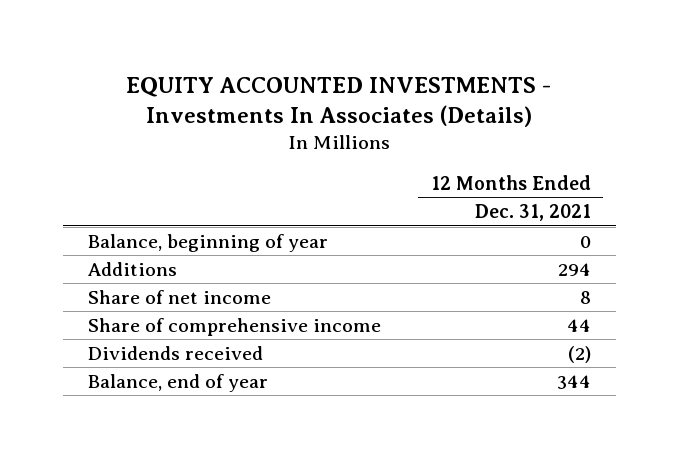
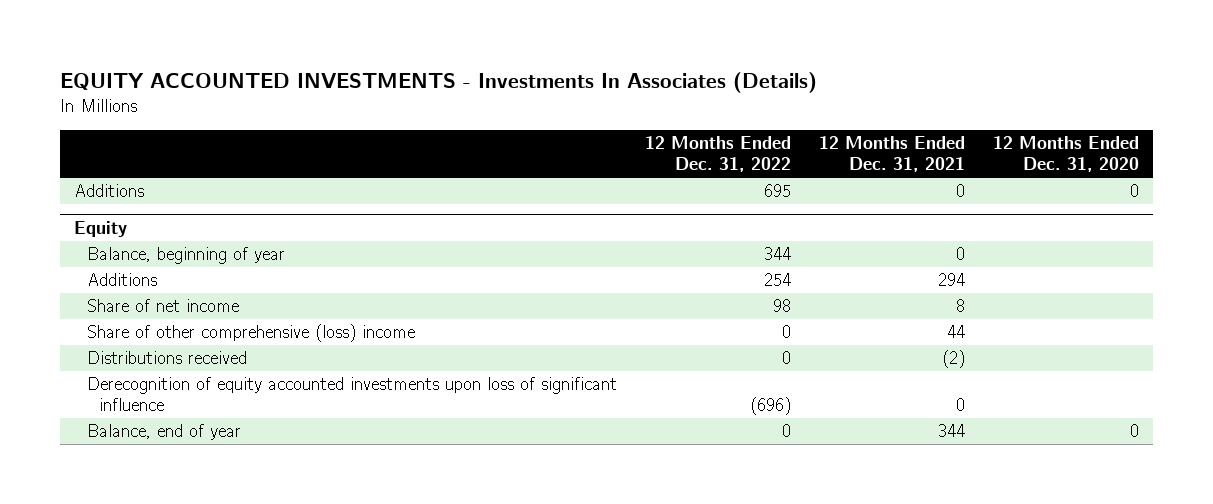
none -> [644,135,791,173] 12 Months Ended Dec. 31, 2022
none -> [992,135,1139,173] 12 Months Ended Dec. 31, 2020
none -> [73,184,144,198] Additions
none -> [73,220,127,237] Equity
[87,317,381,336] Share of comprehensive income -> [86,324,415,343] Share of other comprehensive (loss) income
[87,345,263,360] Dividends received -> [86,351,247,365] Distributions received
none -> [86,377,617,412] Derecognition of equity accounted investments upon loss of significant influence

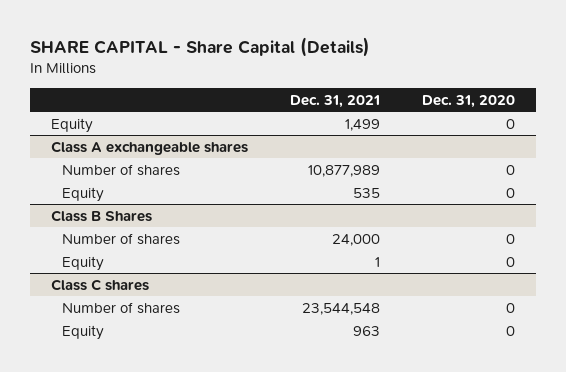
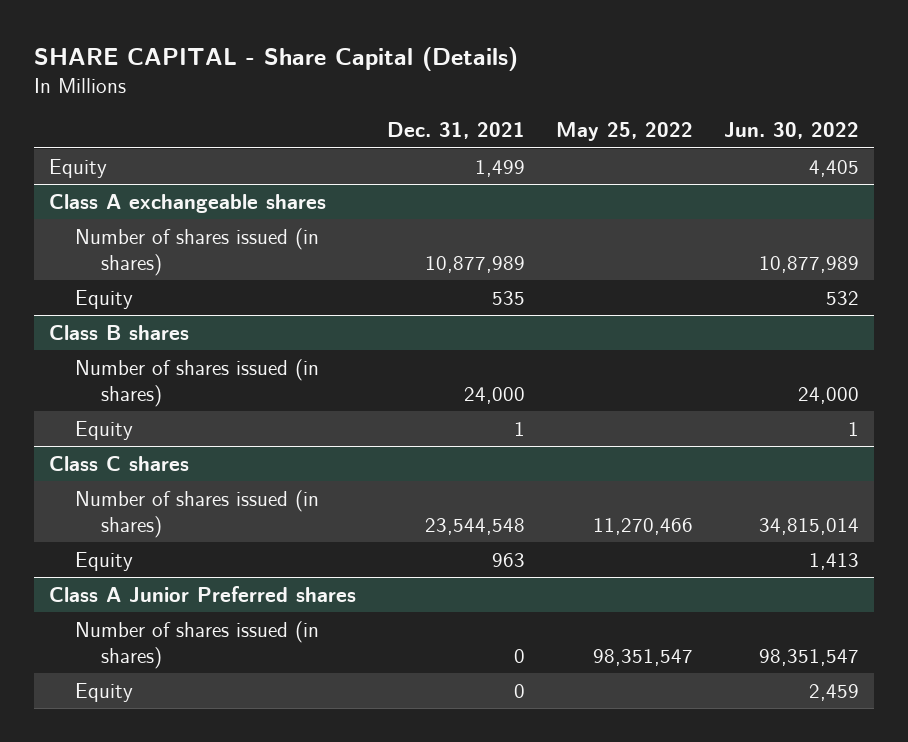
[422,95,516,109] Dec. 31, 2020 -> none
none -> [555,122,693,142] May 25, 2022
none -> [723,122,859,140] Jun. 30, 2022
[61,163,180,176] Number of shares -> [74,227,319,276] Number of shares issued (in shares)
[50,209,152,222] Class B Shares -> [49,324,190,340] Class B shares
[61,232,180,245] Number of shares -> [74,358,319,407] Number of shares issued (in shares)
[61,301,180,314] Number of shares -> [74,489,319,538] Number of shares issued (in shares)
none -> [49,585,357,602] Class A Junior Preferred shares
none -> [74,620,319,669] Number of shares issued (in shares)
none -> [74,682,133,702] Equity

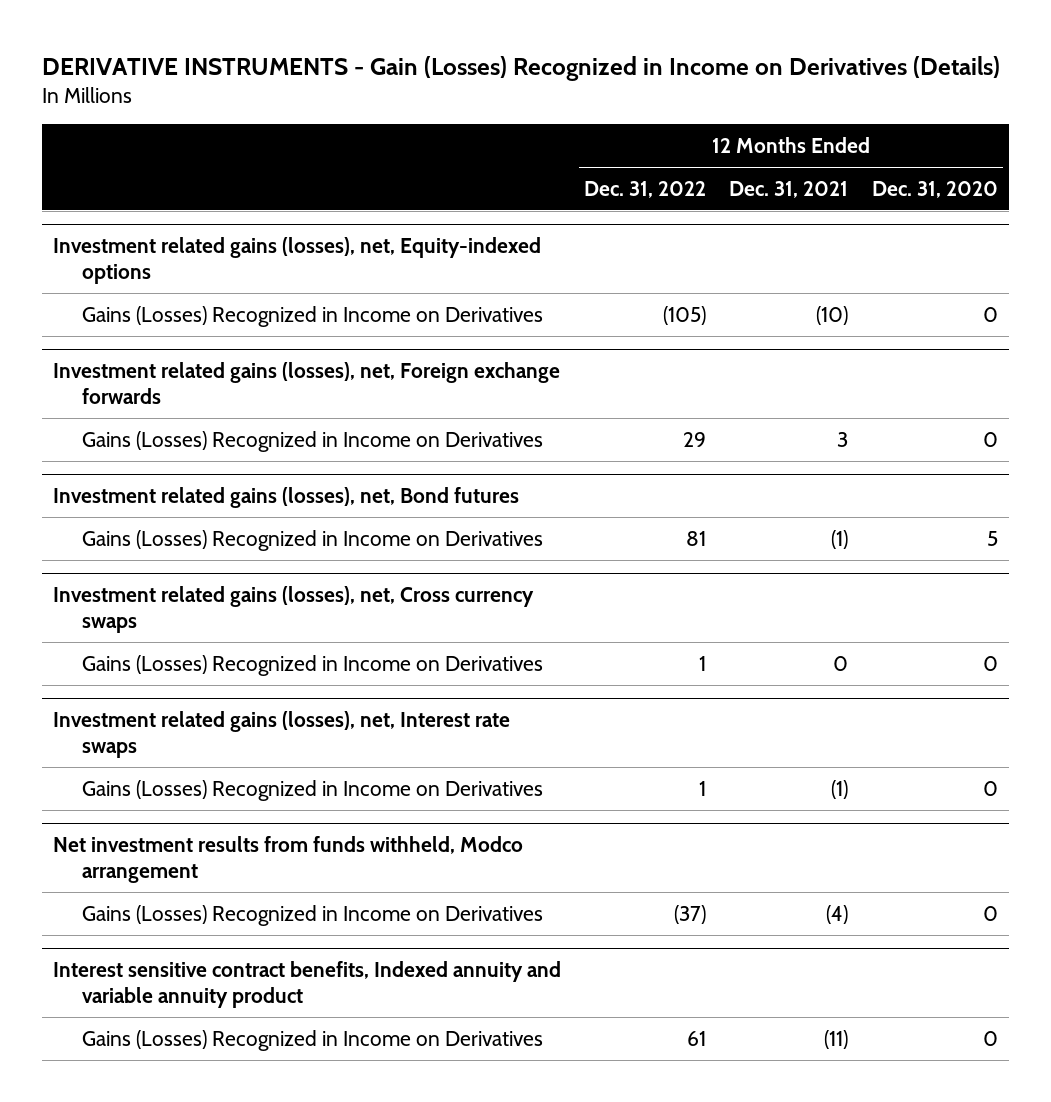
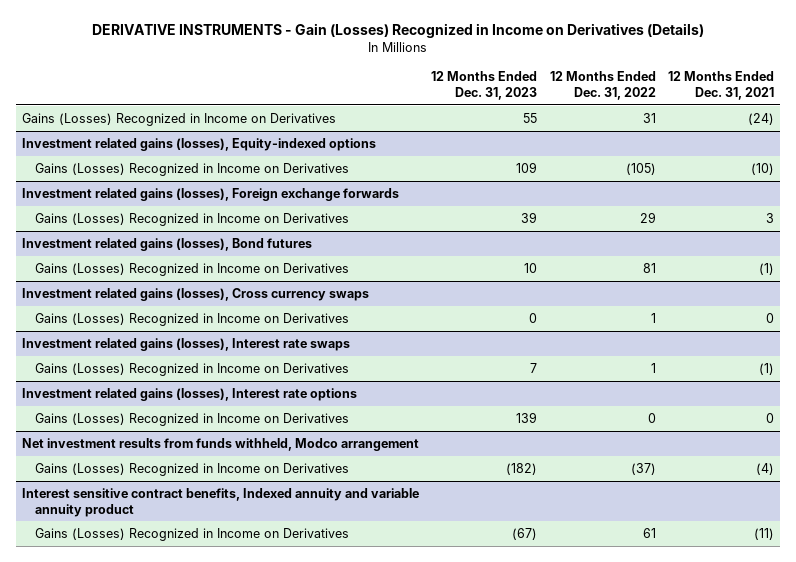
[871,180,998,198] Dec. 31, 2020 -> none
none -> [431,71,538,100] 12 Months Ended Dec. 31, 2023
none -> [22,112,337,126] Gains (Losses) Recognized in Income on Derivatives
[53,236,542,285] Investment related gains (losses), net, Equity-indexed options -> [22,137,377,151] Investment related gains (losses), Equity-indexed options
[53,361,561,405] Investment related gains (losses), net, Foreign exchange forwards -> [22,187,400,201] Investment related gains (losses), Foreign exchange forwards
[53,486,520,508] Investment related gains (losses), net, Bond futures -> [22,237,313,251] Investment related gains (losses), Bond futures
[53,585,535,634] Investment related gains (losses), net, Cross currency swaps -> [22,287,370,301] Investment related gains (losses), Cross currency swaps
[53,710,511,759] Investment related gains (losses), net, Interest rate swaps -> [22,337,351,351] Investment related gains (losses), Interest rate swaps
none -> [22,387,358,401] Investment related gains (losses), Interest rate options
none -> [34,412,349,426] Gains (Losses) Recognized in Income on Derivatives

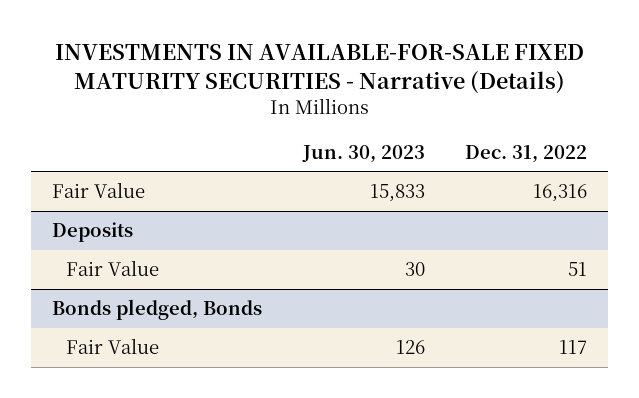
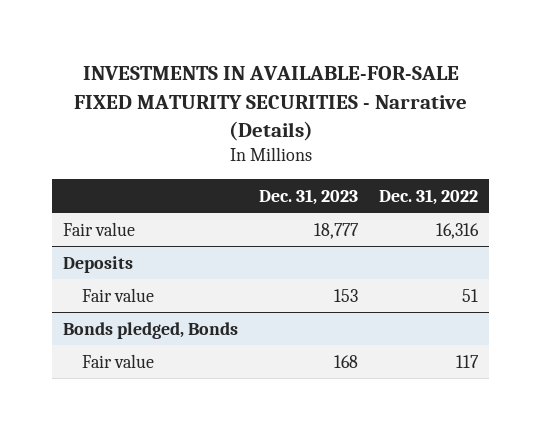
[301,144,425,163] Jun. 30, 2023 -> none
none -> [259,189,359,206] Dec. 31, 2023
[51,182,145,199] Fair Value -> [62,221,135,236] Fair value
[66,260,160,277] Fair Value -> [82,287,155,302] Fair value
[66,338,160,355] Fair Value -> [82,353,155,368] Fair value

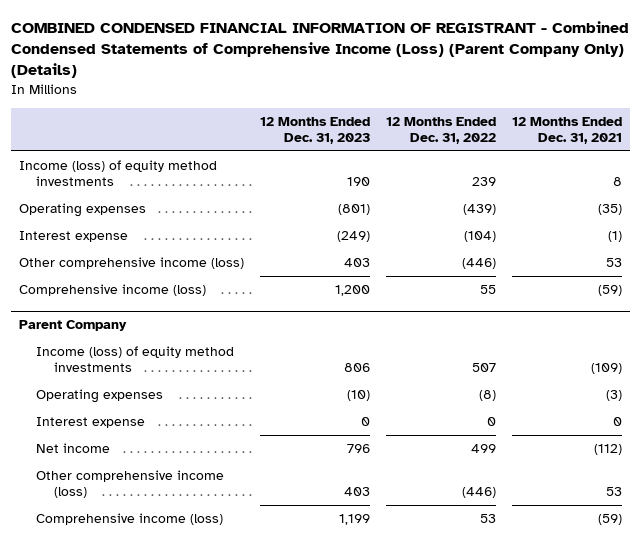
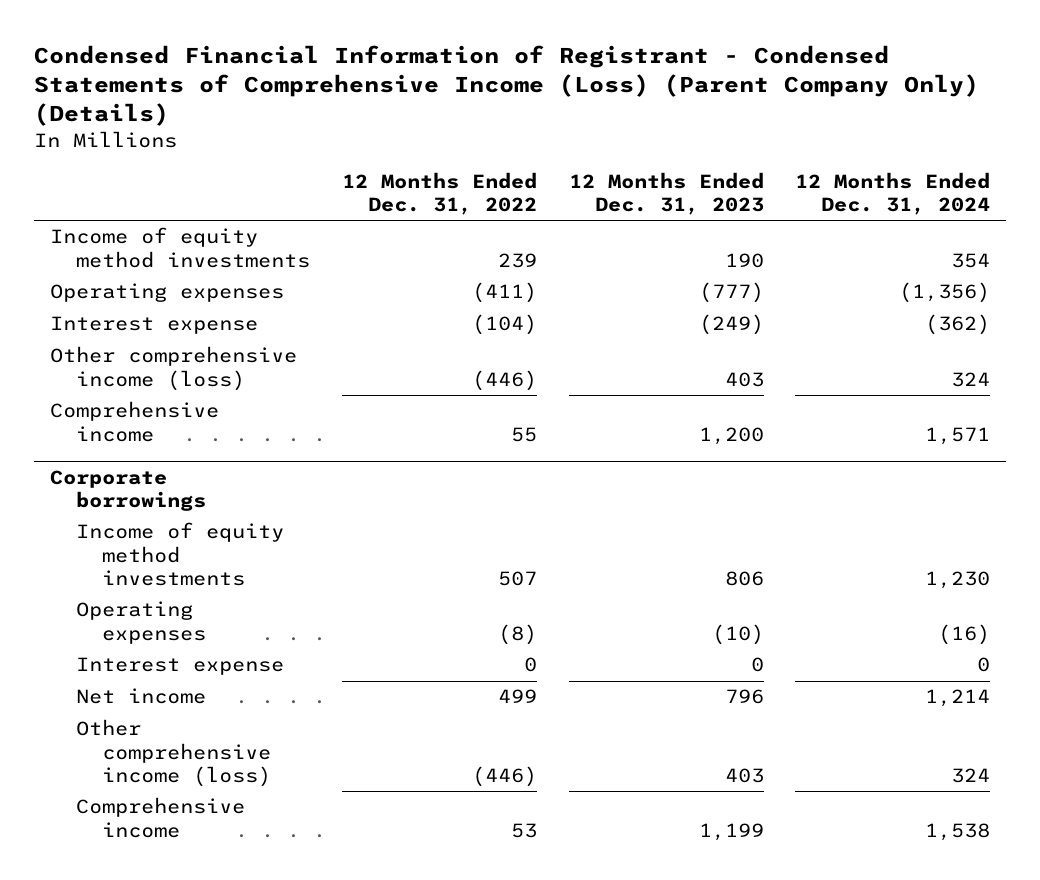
[11,20,630,79] COMBINED CONDENSED FINANCIAL INFORMATION OF REGISTRANT - Combined Condensed Statements of Comprehensive Income (Loss) (Parent Company Only) (Details) -> [33,44,979,127] Condensed Financial Information of Registrant - Condensed Statements of Comprehensive Income (Loss) (Parent Company Only) (Details)
[511,116,622,145] 12 Months Ended Dec. 31, 2021 -> none
none -> [795,171,991,216] 12 Months Ended Dec. 31, 2024
[19,160,218,187] Income (loss) of equity method investments -> [49,227,310,268] Income of equity method investments
[337,204,370,216] (801) -> [698,282,764,304] (777)
[462,204,496,216] (439) -> [471,282,537,304] (411)
[19,284,207,297] Comprehensive income (loss) -> [49,401,219,442] Comprehensive income
[19,320,128,332] Parent Company -> [49,469,206,512] Corporate borrowings
[36,346,235,373] Income (loss) of equity method investments -> [75,522,284,586] Income of equity method investments
[36,513,224,526] Comprehensive income (loss) -> [75,797,245,838] Comprehensive income

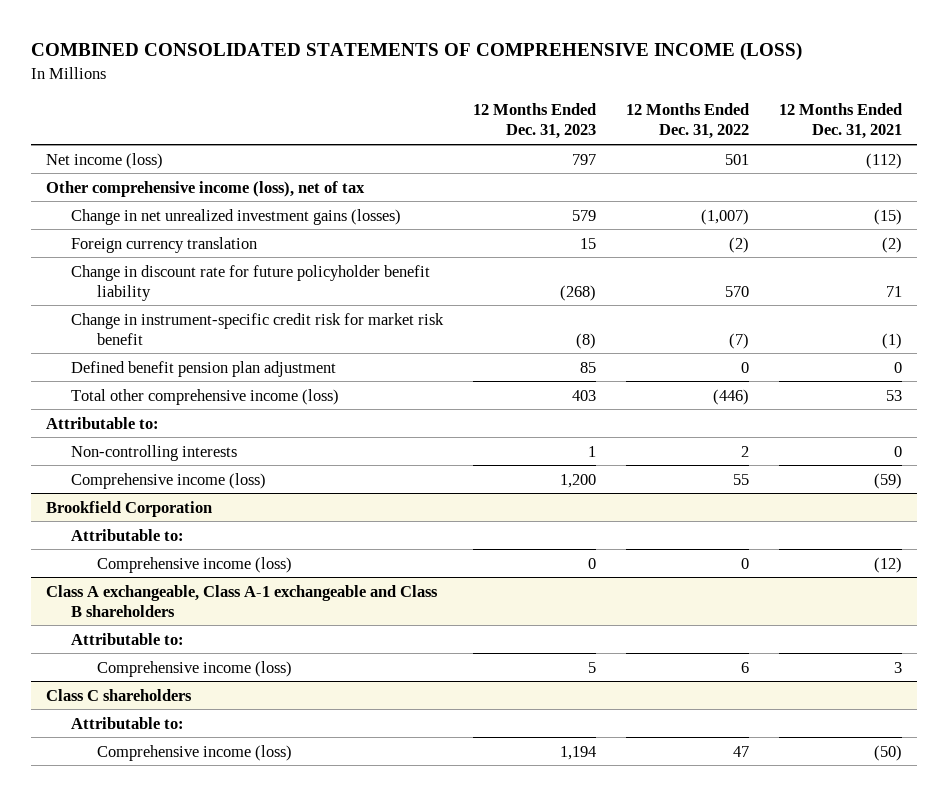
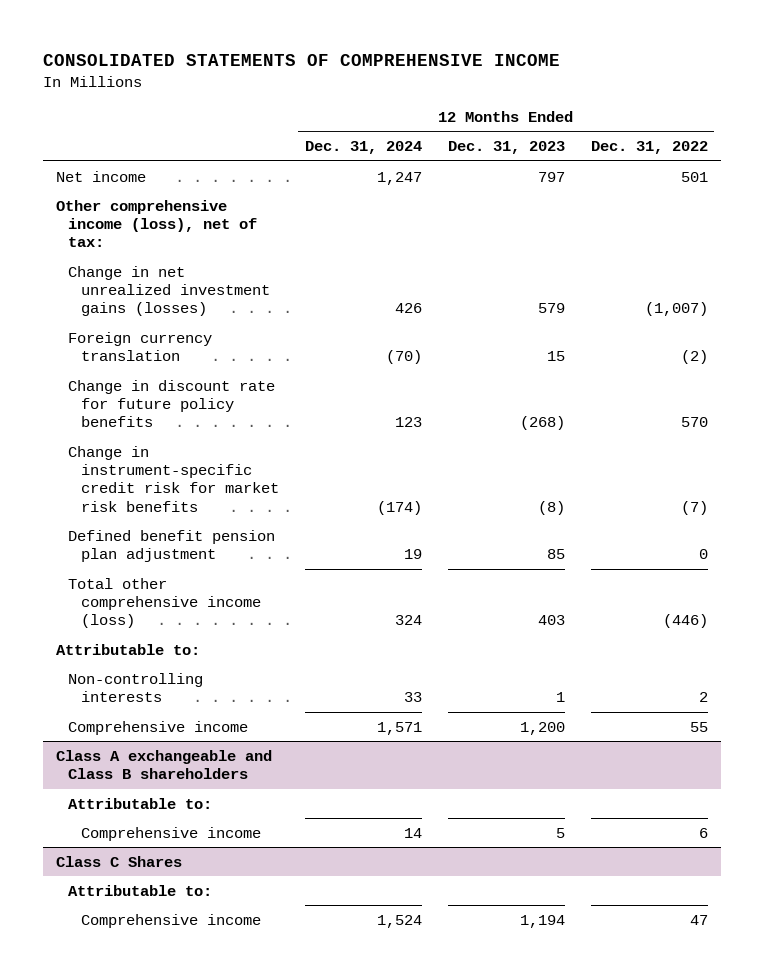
[30,42,802,62] COMBINED CONSOLIDATED STATEMENTS OF COMPREHENSIVE INCOME (LOSS) -> [42,54,560,67] CONSOLIDATED STATEMENTS OF COMPREHENSIVE INCOME
[778,103,902,140] 12 Months Ended Dec. 31, 2021 -> none
none -> [304,141,422,155] Dec. 31, 2024
[45,152,163,169] Net income (loss) -> [55,170,146,182] Net income
[45,180,365,197] Other comprehensive income (loss), net of tax -> [55,199,258,248] Other comprehensive income (loss), net of tax:
[71,264,431,301] Change in discount rate for future policyholder benefit liability -> [68,379,276,428] Change in discount rate for future policy benefits
[71,312,445,345] Change in instrument-specific credit risk for market risk benefit -> [68,445,279,512] Change in instrument-specific credit risk for market risk benefits
[45,500,212,517] Brookfield Corporation -> none
[71,528,185,541] Attributable to: -> none
[96,556,292,573] Comprehensive income (loss) -> none
[71,472,267,489] Comprehensive income (loss) -> [68,720,249,735] Comprehensive income
[45,584,438,617] Class A exchangeable, Class A-1 exchangeable and Class B shareholders -> [55,749,272,780] Class A exchangeable and Class B shareholders
[96,660,292,677] Comprehensive income (loss) -> [80,826,261,841] Comprehensive income
[45,688,192,701] Class C shareholders -> [55,855,182,867] Class C Shares
[96,744,292,761] Comprehensive income (loss) -> [80,913,261,928] Comprehensive income

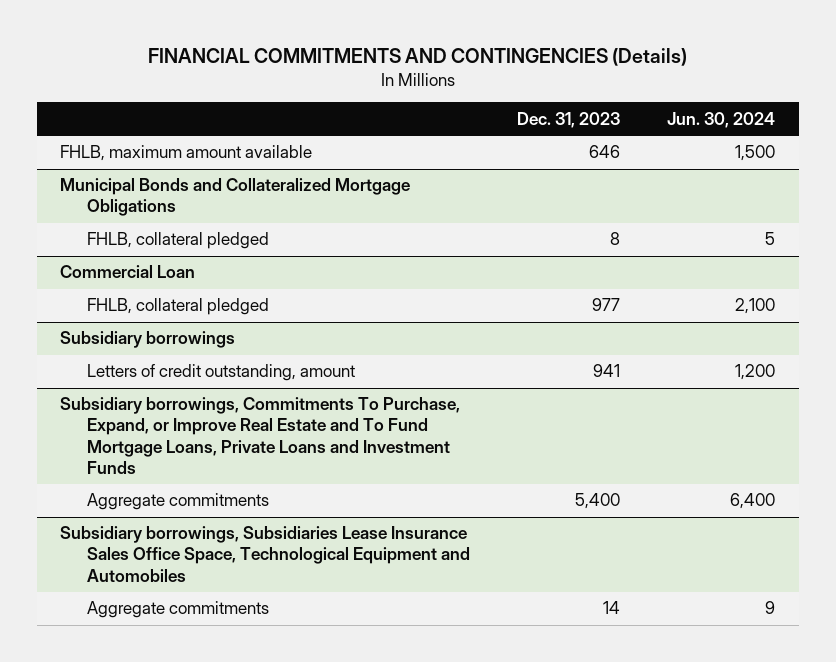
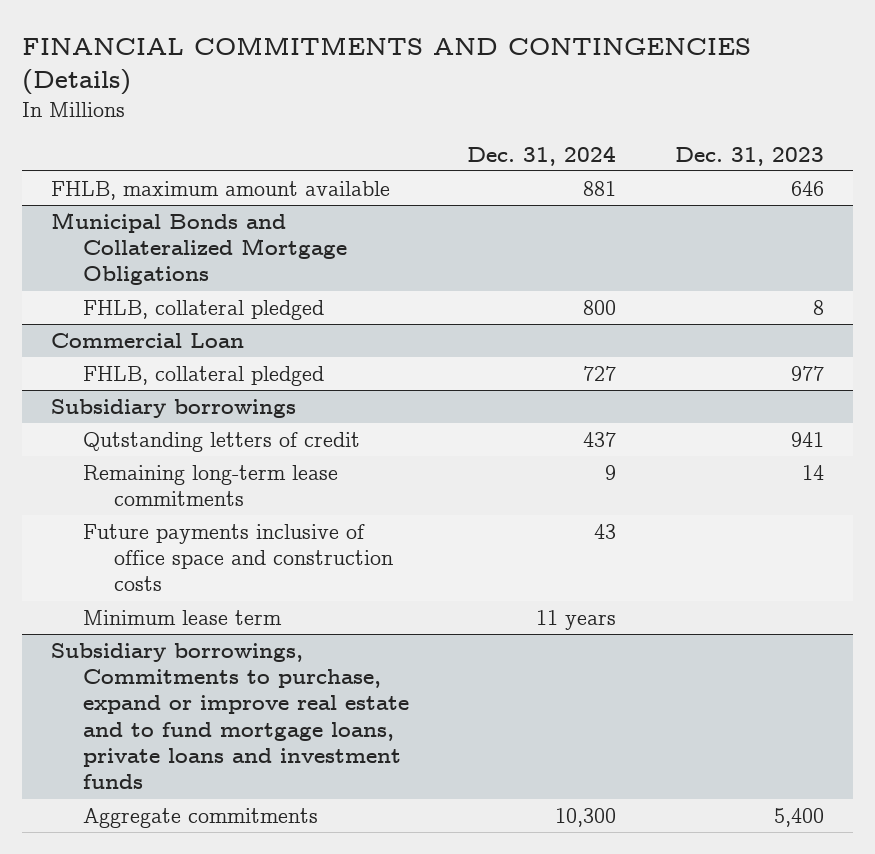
[667,111,776,128] Jun. 30, 2024 -> none
none -> [467,145,617,166] Dec. 31, 2024
[86,364,355,382] Letters of credit outstanding, amount -> [82,431,360,452] Qutstanding letters of credit
none -> [82,464,338,507] Remaining long-term lease commitments
none -> [82,523,393,592] Future payments inclusive of office space and construction costs
none -> [82,609,282,625] Minimum lease term
[60,397,461,474] Subsidiary borrowings, Commitments To Purchase, Expand, or Improve Real Estate and To Fund Mortgage Loans, Private Loans and Investment Funds -> [51,642,409,790] Subsidiary borrowings, Commitments to purchase, expand or improve real estate and to fund mortgage loans, private loans and investment funds
[60,526,470,582] Subsidiary borrowings, Subsidiaries Lease Insurance Sales Office Space, Technological Equipment and Automobiles -> none
[86,601,269,619] Aggregate commitments -> none

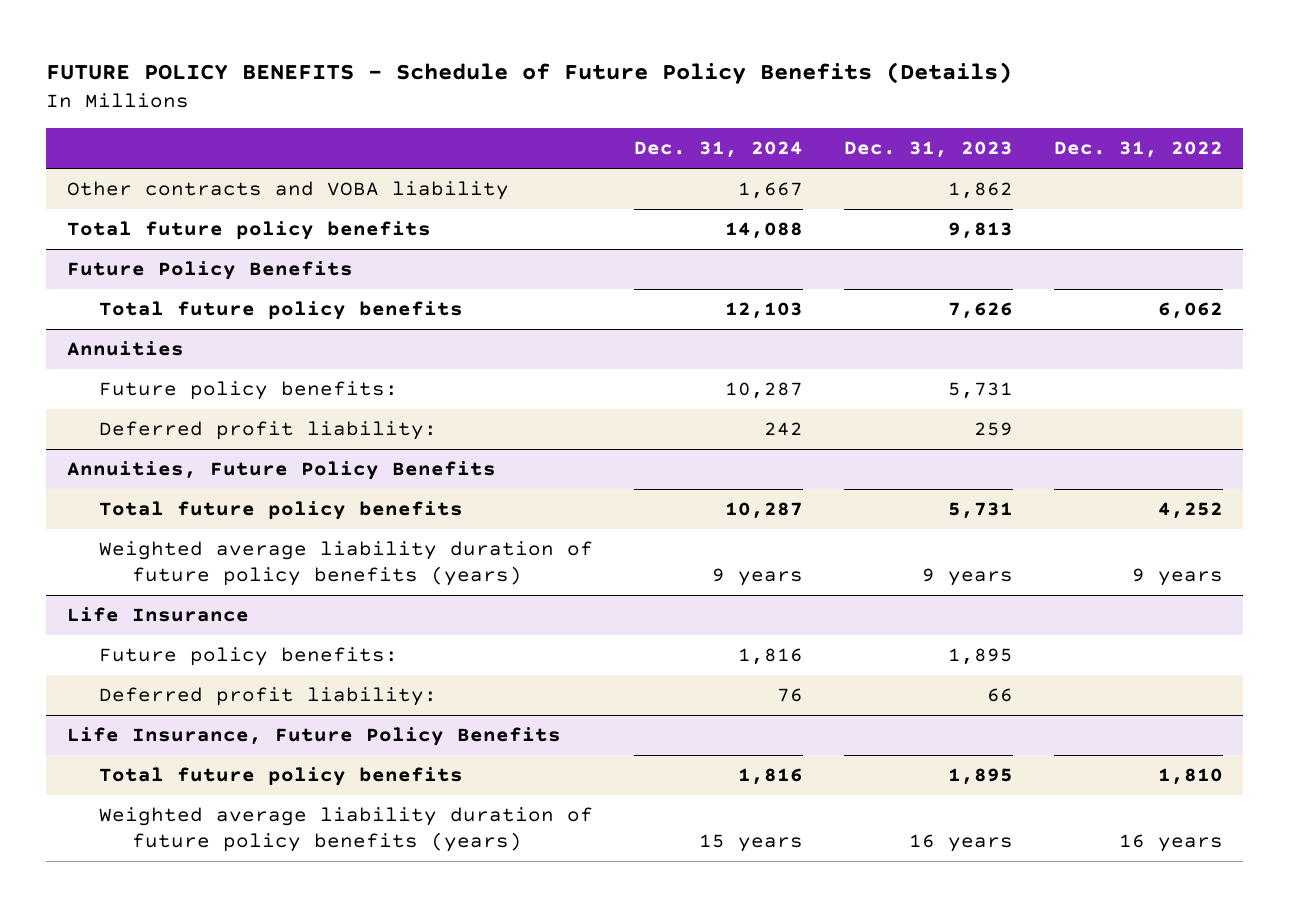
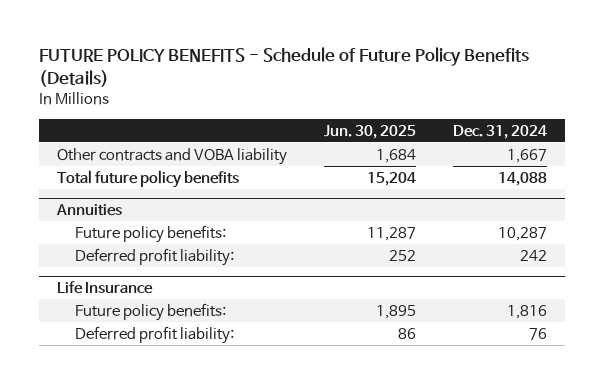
[843,141,1013,159] Dec. 31, 2023 -> none
[1053,141,1223,159] Dec. 31, 2022 -> none
none -> [323,124,416,139] Jun. 30, 2025
[66,261,353,281] Future Policy Benefits -> none
[99,301,464,321] Total future policy benefits -> none
[66,461,496,481] Annuities, Future Policy Benefits -> none
[99,501,464,521] Total future policy benefits -> none
[99,541,594,587] Weighted average liability duration of future policy benefits (years) -> none
[66,727,561,747] Life Insurance, Future Policy Benefits -> none
[99,767,464,787] Total future policy benefits -> none
[99,807,594,853] Weighted average liability duration of future policy benefits (years) -> none

